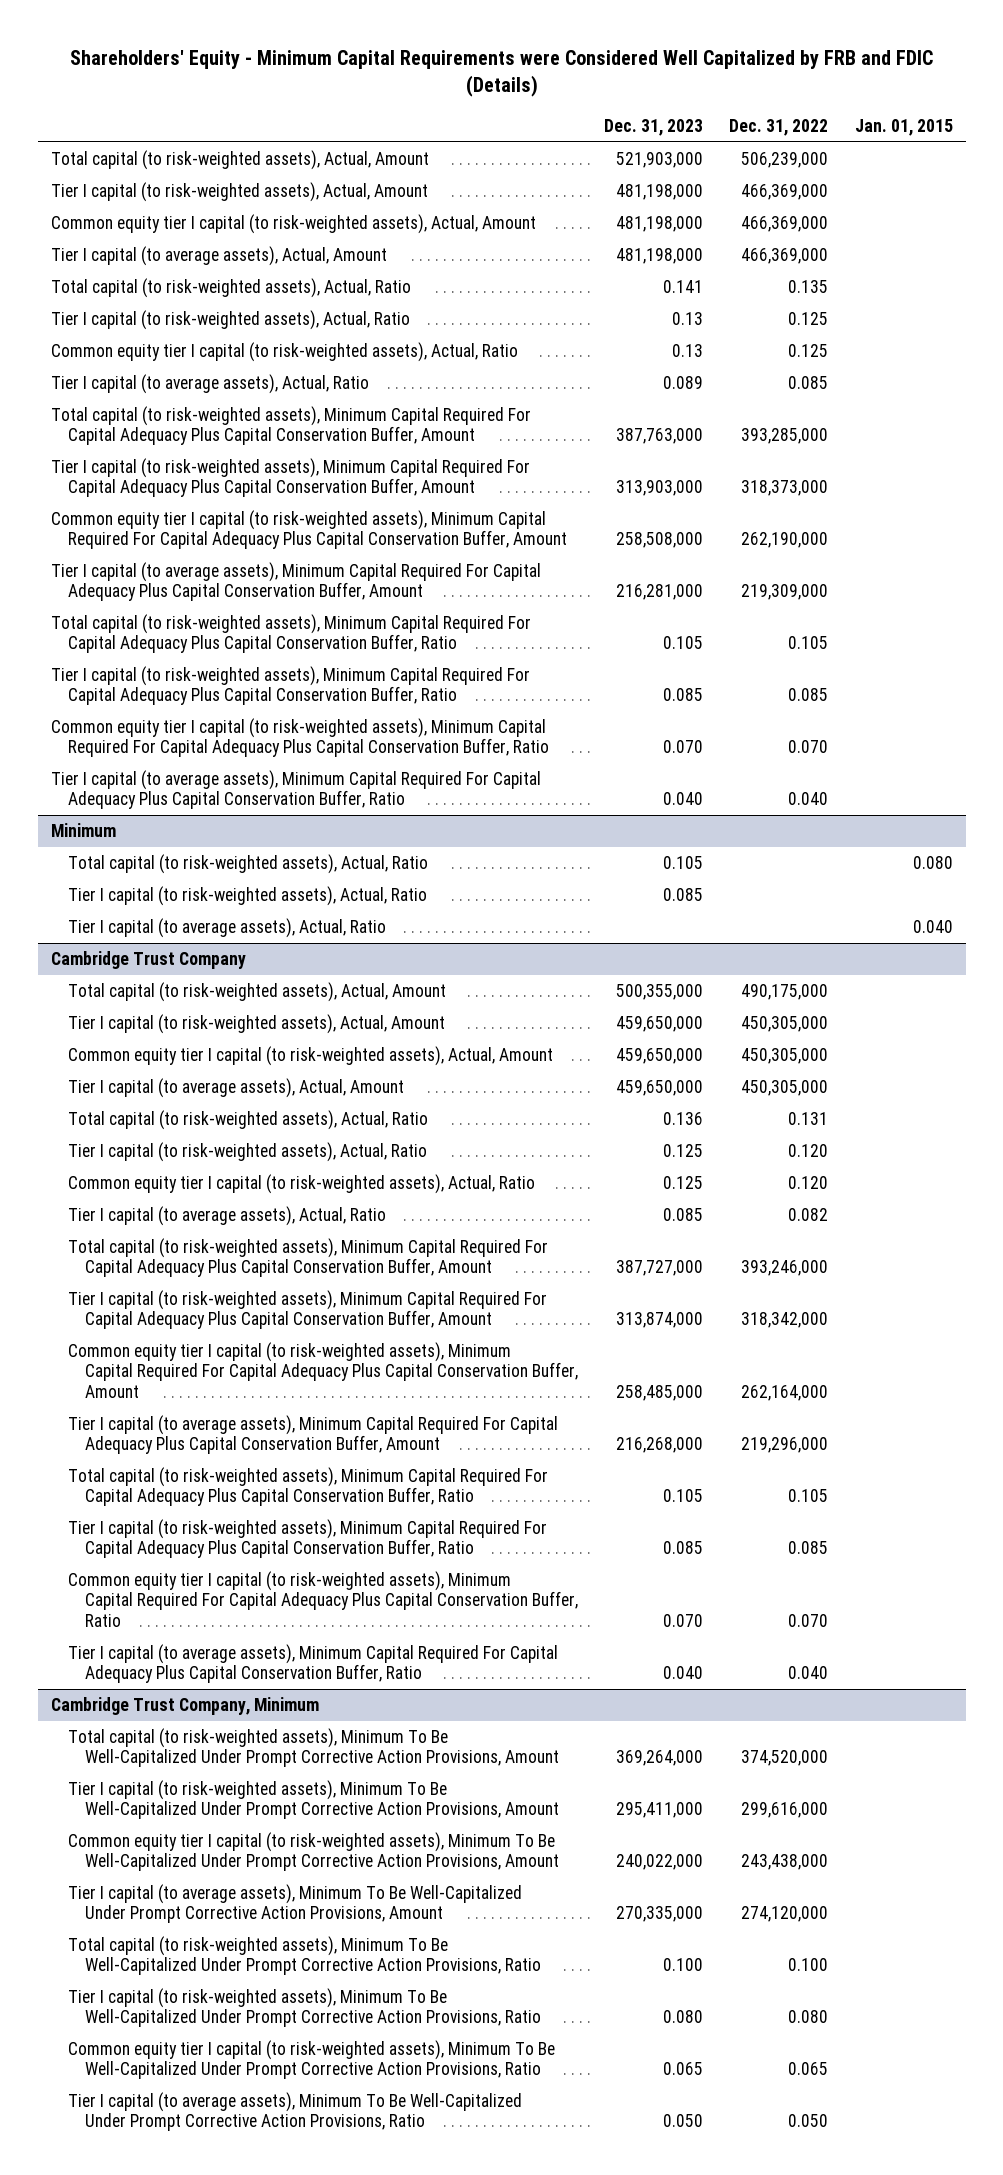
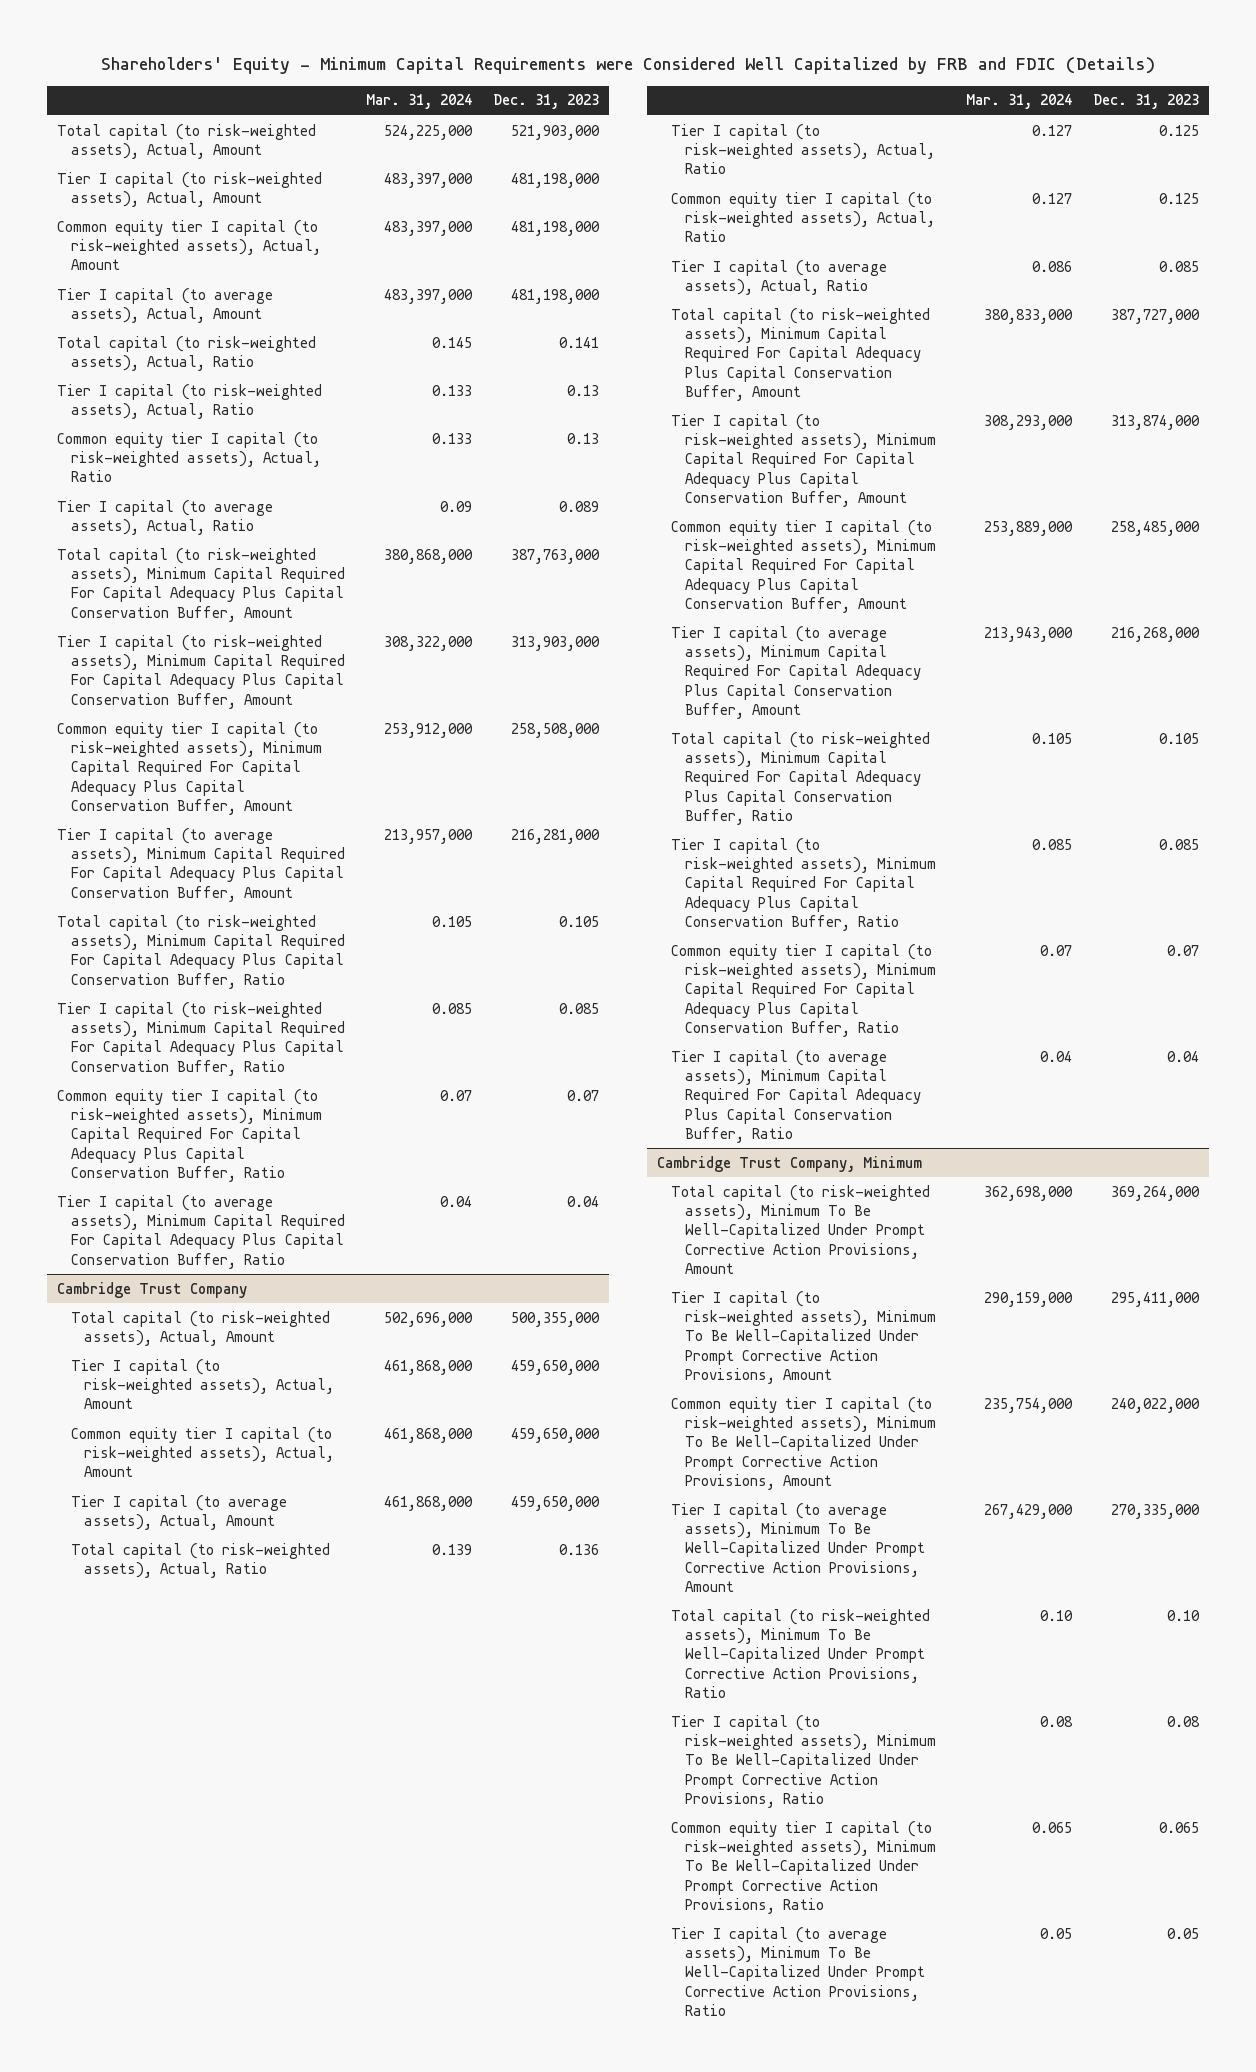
[729,118,829,136] Dec. 31, 2022 -> none
[854,118,953,136] Jan. 01, 2015 -> none
none -> [365,94,472,110] Mar. 31, 2024
[50,823,116,838] Minimum -> none
[67,854,428,875] Total capital (to risk-weighted assets), Actual, Ratio -> none
[67,886,427,907] Tier I capital (to risk-weighted assets), Actual, Ratio -> none
[67,918,386,939] Tier I capital (to average assets), Actual, Ratio -> none
[663,740,704,754] 0.070 -> [566,1089,599,1101] 0.07
[663,792,704,806] 0.040 -> [566,1195,599,1207] 0.04
[663,1613,704,1627] 0.070 -> [1166,944,1199,956] 0.07
[663,1666,704,1680] 0.040 -> [1166,1050,1199,1062] 0.04
[663,1958,704,1972] 0.100 -> [1166,1609,1200,1621] 0.10
[663,2010,704,2024] 0.080 -> [1166,1715,1200,1727] 0.08
[663,2114,704,2128] 0.050 -> [1166,1927,1199,1939] 0.05

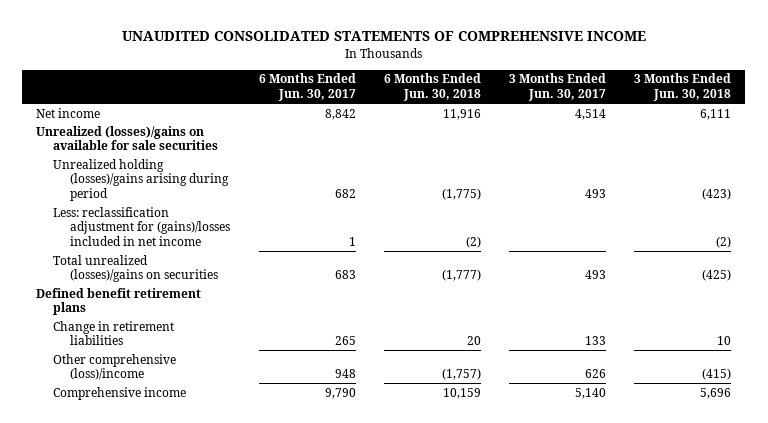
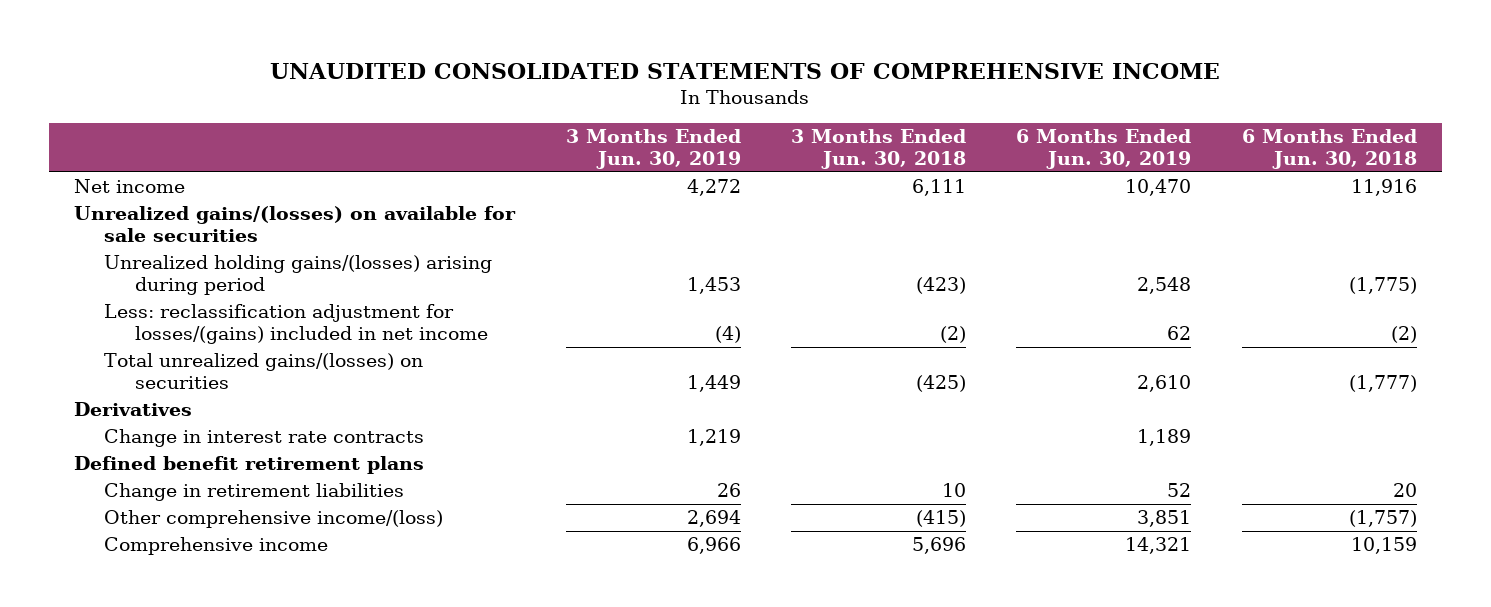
[258,73,356,102] 6 Months Ended Jun. 30, 2017 -> none
[509,73,607,102] 3 Months Ended Jun. 30, 2017 -> none
none -> [565,129,741,170] 3 Months Ended Jun. 30, 2019
none -> [1016,129,1192,170] 6 Months Ended Jun. 30, 2019
[36,125,219,151] Unrealized (losses)/gains on available for sale securities -> [74,206,517,243] Unrealized gains/(losses) on available for sale securities
[53,158,230,202] Unrealized holding (losses)/gains arising during period -> [104,255,493,296] Unrealized holding gains/(losses) arising during period
[53,206,231,247] Less: reclassification adjustment for (gains)/losses included in net income -> [104,304,488,345] Less: reclassification adjustment for losses/(gains) included in net income
[53,254,219,283] Total unrealized (losses)/gains on securities -> [104,353,424,390] Total unrealized gains/(losses) on securities
none -> [74,402,193,417] Derivatives
none -> [104,429,425,448] Change in interest rate contracts
[53,353,177,381] Other comprehensive (loss)/income -> [104,510,444,529] Other comprehensive income/(loss)

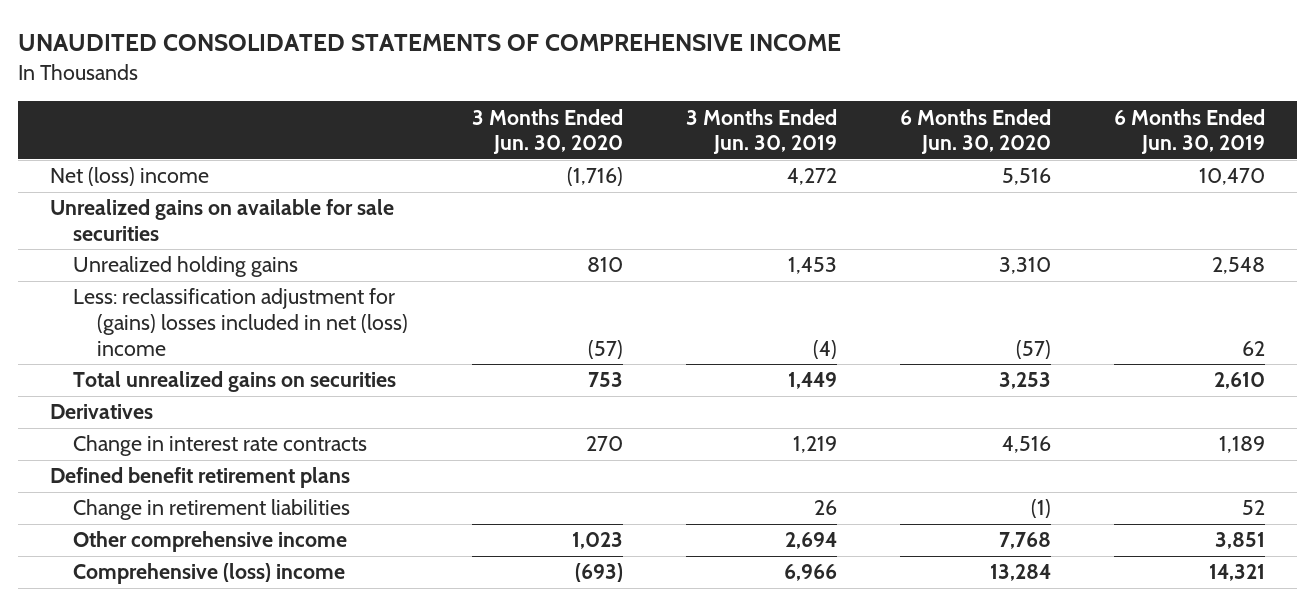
[790,129,966,170] 3 Months Ended Jun. 30, 2018 -> none
[1241,129,1417,170] 6 Months Ended Jun. 30, 2018 -> none
none -> [471,108,623,155] 3 Months Ended Jun. 30, 2020
none -> [900,108,1052,155] 6 Months Ended Jun. 30, 2020
[74,179,186,194] Net income -> [49,167,209,187] Net (loss) income
[74,206,517,243] Unrealized gains/(losses) on available for sale securities -> [49,199,394,242] Unrealized gains on available for sale securities
[104,255,493,296] Unrealized holding gains/(losses) arising during period -> [73,256,299,278] Unrealized holding gains
[104,304,488,345] Less: reclassification adjustment for losses/(gains) included in net income -> [73,288,409,356] Less: reclassification adjustment for (gains) losses included in net (loss) income
[104,353,424,390] Total unrealized gains/(losses) on securities -> [73,371,397,393] Total unrealized gains on securities
[104,510,444,529] Other comprehensive income/(loss) -> [73,531,348,553] Other comprehensive income
[104,537,329,556] Comprehensive income -> [73,563,346,585] Comprehensive (loss) income

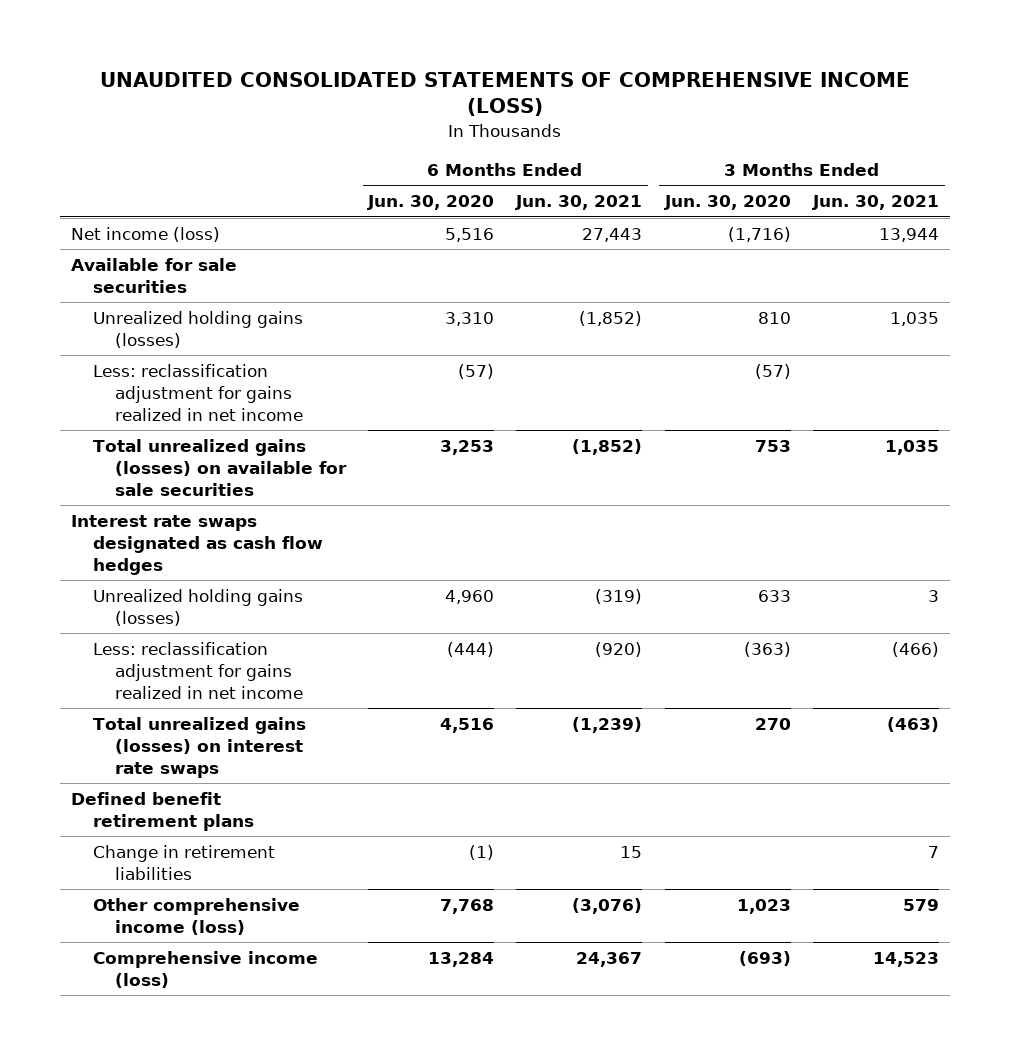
[17,34,841,52] UNAUDITED CONSOLIDATED STATEMENTS OF COMPREHENSIVE INCOME -> [100,71,911,117] UNAUDITED CONSOLIDATED STATEMENTS OF COMPREHENSIVE INCOME (LOSS)
[685,108,837,155] 3 Months Ended Jun. 30, 2019 -> none
[1114,108,1266,155] 6 Months Ended Jun. 30, 2019 -> none
none -> [515,195,643,211] Jun. 30, 2021
none -> [811,195,939,211] Jun. 30, 2021
[49,404,153,420] Derivatives -> none
[49,167,209,187] Net (loss) income -> [71,227,221,243] Net income (loss)
[49,199,394,242] Unrealized gains on available for sale securities -> [71,258,238,294] Available for sale securities
[73,256,299,278] Unrealized holding gains -> [92,311,303,349] Unrealized holding gains (losses)
[73,288,409,356] Less: reclassification adjustment for (gains) losses included in net (loss) income -> [92,364,303,421] Less: reclassification adjustment for gains realized in net income
[73,371,397,393] Total unrealized gains on securities -> [92,439,347,496] Total unrealized gains (losses) on available for sale securities
none -> [71,515,323,575] Interest rate swaps designated as cash flow hedges
none -> [92,589,303,627] Unrealized holding gains (losses)
none -> [92,642,303,699] Less: reclassification adjustment for gains realized in net income
[73,435,368,457] Change in interest rate contracts -> [92,717,306,778] Total unrealized gains (losses) on interest rate swaps
[73,531,348,553] Other comprehensive income -> [92,898,300,936] Other comprehensive income (loss)
[73,563,346,585] Comprehensive (loss) income -> [92,951,318,989] Comprehensive income (loss)

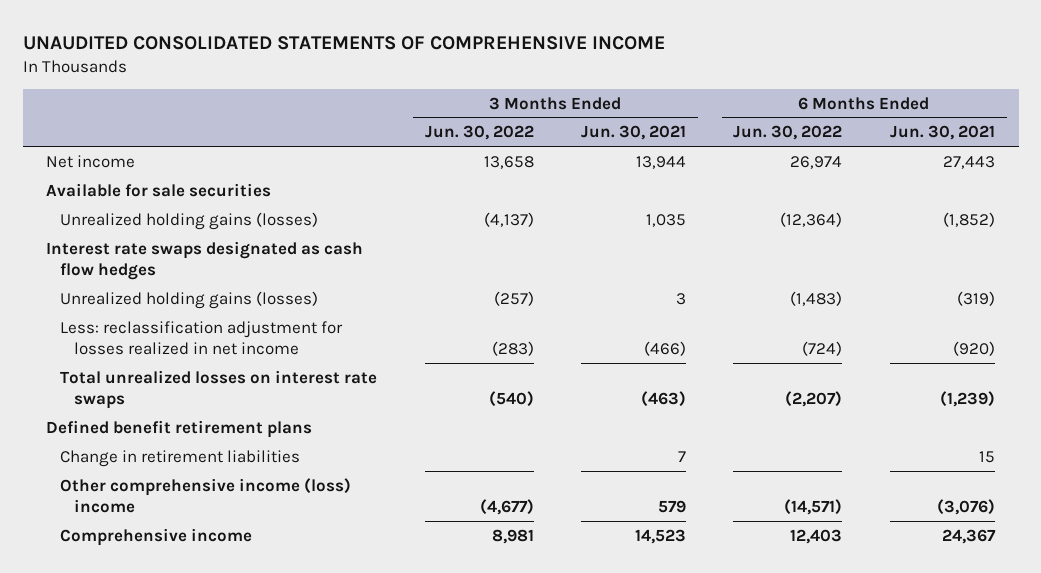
[100,71,911,117] UNAUDITED CONSOLIDATED STATEMENTS OF COMPREHENSIVE INCOME (LOSS) -> [22,36,665,51] UNAUDITED CONSOLIDATED STATEMENTS OF COMPREHENSIVE INCOME
[367,195,495,211] Jun. 30, 2020 -> none
[663,195,791,211] Jun. 30, 2020 -> none
none -> [424,125,534,141] Jun. 30, 2022
none -> [733,125,843,141] Jun. 30, 2022
[71,227,221,243] Net income (loss) -> [46,154,136,168] Net income
[92,364,303,421] Less: reclassification adjustment for gains realized in net income -> none
[92,439,347,496] Total unrealized gains (losses) on available for sale securities -> none
[92,642,303,699] Less: reclassification adjustment for gains realized in net income -> [60,320,344,355] Less: reclassification adjustment for losses realized in net income
[92,717,306,778] Total unrealized gains (losses) on interest rate swaps -> [60,369,378,409] Total unrealized losses on interest rate swaps
[92,898,300,936] Other comprehensive income (loss) -> [60,477,352,513] Other comprehensive income (loss) income
[92,951,318,989] Comprehensive income (loss) -> [60,527,253,546] Comprehensive income

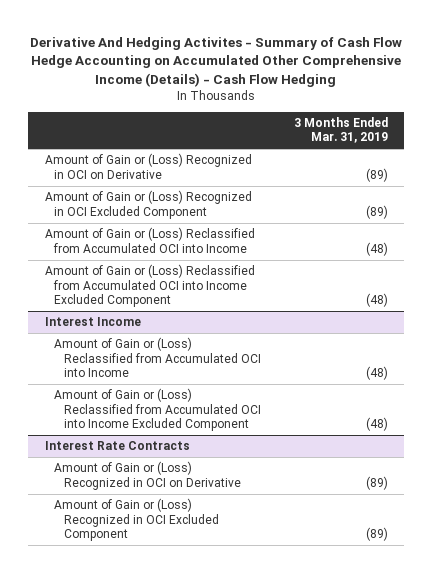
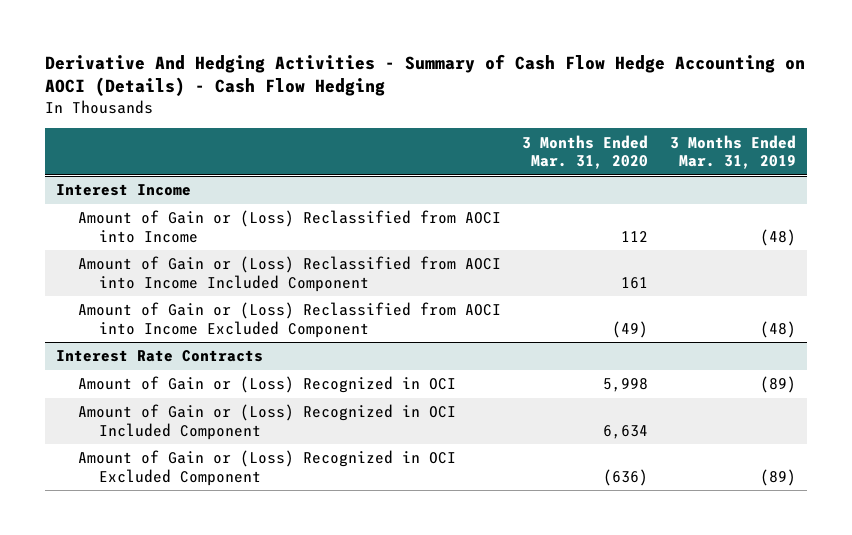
[30,36,403,87] Derivative And Hedging Activites - Summary of Cash Flow Hedge Accounting on Accumulated Other Comprehensive Income (Details) - Cash Flow Hedging -> [45,53,806,97] Derivative And Hedging Activities - Summary of Cash Flow Hedge Accounting on AOCI (Details) - Cash Flow Hedging
none -> [522,134,649,170] 3 Months Ended Mar. 31, 2020
[44,153,252,179] Amount of Gain or (Loss) Recognized in OCI on Derivative -> none
[44,190,252,219] Amount of Gain or (Loss) Recognized in OCI Excluded Component -> none
[44,227,255,253] Amount of Gain or (Loss) Reclassified from Accumulated OCI into Income -> none
[44,264,255,308] Amount of Gain or (Loss) Reclassified from Accumulated OCI into Income Excluded Component -> none
[54,337,261,378] Amount of Gain or (Loss) Reclassified from Accumulated OCI into Income -> [77,210,501,243] Amount of Gain or (Loss) Reclassified from AOCI into Income
none -> [77,256,501,292] Amount of Gain or (Loss) Reclassified from AOCI into Income Included Component
[54,388,261,432] Amount of Gain or (Loss) Reclassified from Accumulated OCI into Income Excluded Component -> [77,302,501,338] Amount of Gain or (Loss) Reclassified from AOCI into Income Excluded Component
[54,461,241,490] Amount of Gain or (Loss) Recognized in OCI on Derivative -> [77,376,456,394] Amount of Gain or (Loss) Recognized in OCI
none -> [77,404,456,440] Amount of Gain or (Loss) Recognized in OCI Included Component

